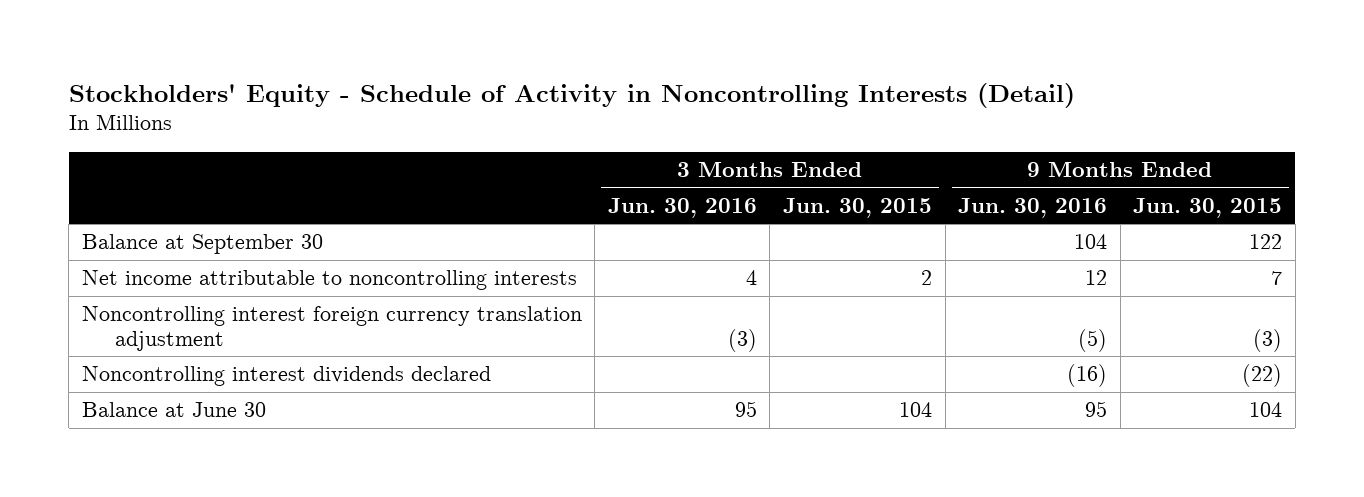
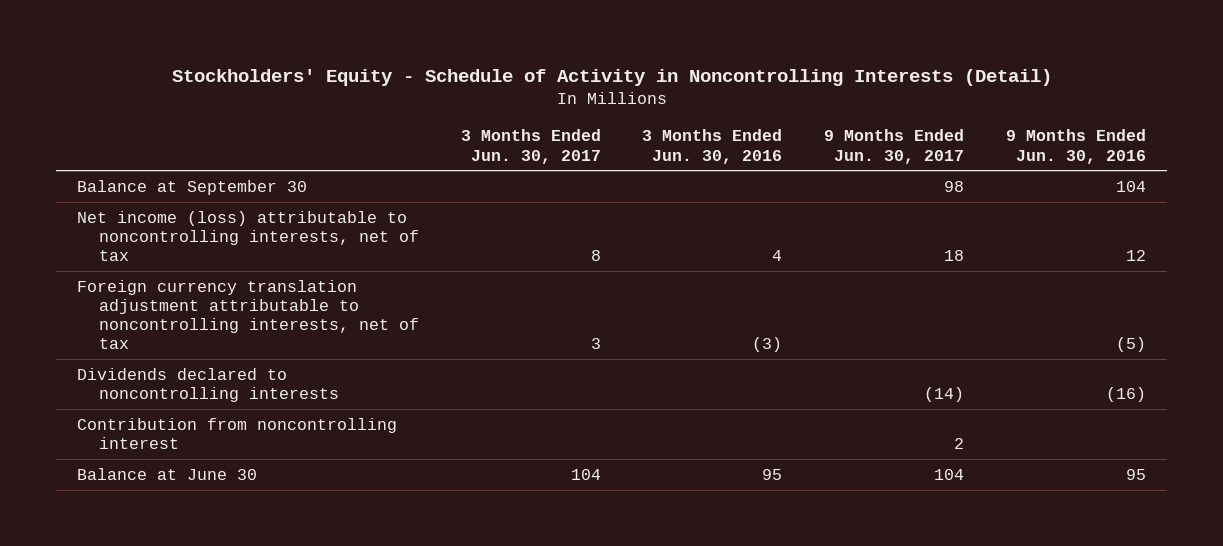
[783,197,933,218] Jun. 30, 2015 -> none
[1133,197,1283,218] Jun. 30, 2015 -> none
none -> [460,129,601,164] 3 Months Ended Jun. 30, 2017
none -> [824,129,965,164] 9 Months Ended Jun. 30, 2017
[81,270,577,291] Net income attributable to noncontrolling interests -> [76,210,419,262] Net income (loss) attributable to noncontrolling interests, net of tax
[81,306,582,351] Noncontrolling interest foreign currency translation adjustment -> [76,279,419,350] Foreign currency translation adjustment attributable to noncontrolling interests, net of tax
[81,366,491,387] Noncontrolling interest dividends declared -> [76,367,339,402] Dividends declared to noncontrolling interests
none -> [76,417,397,449] Contribution from noncontrolling interest

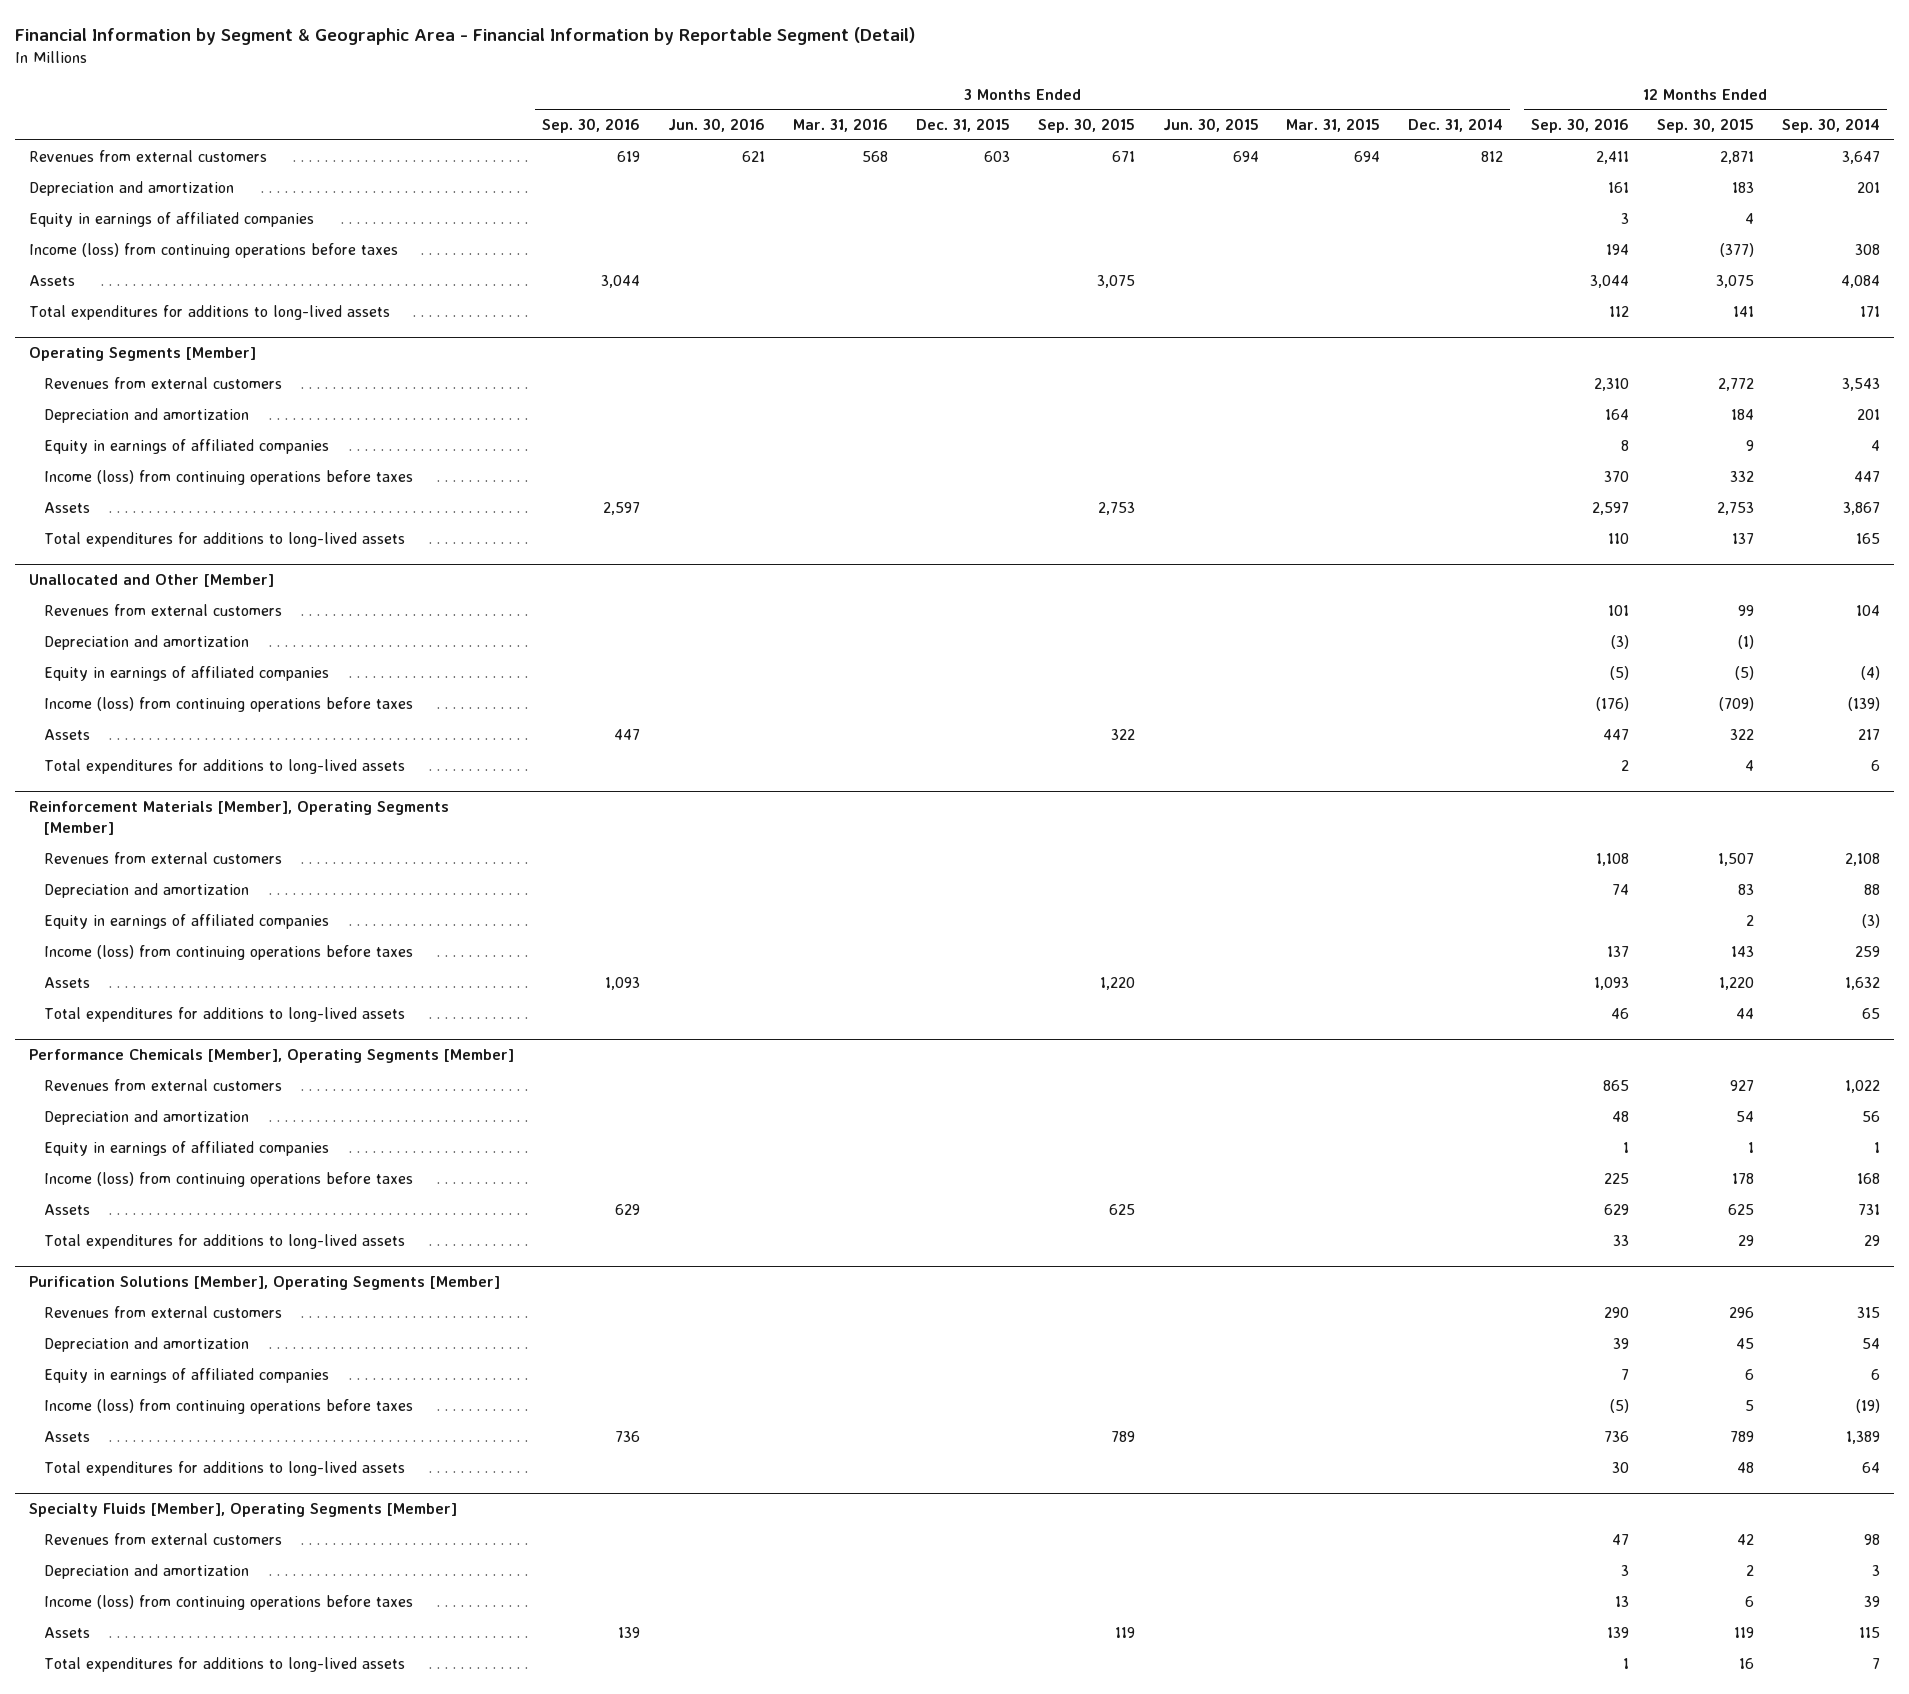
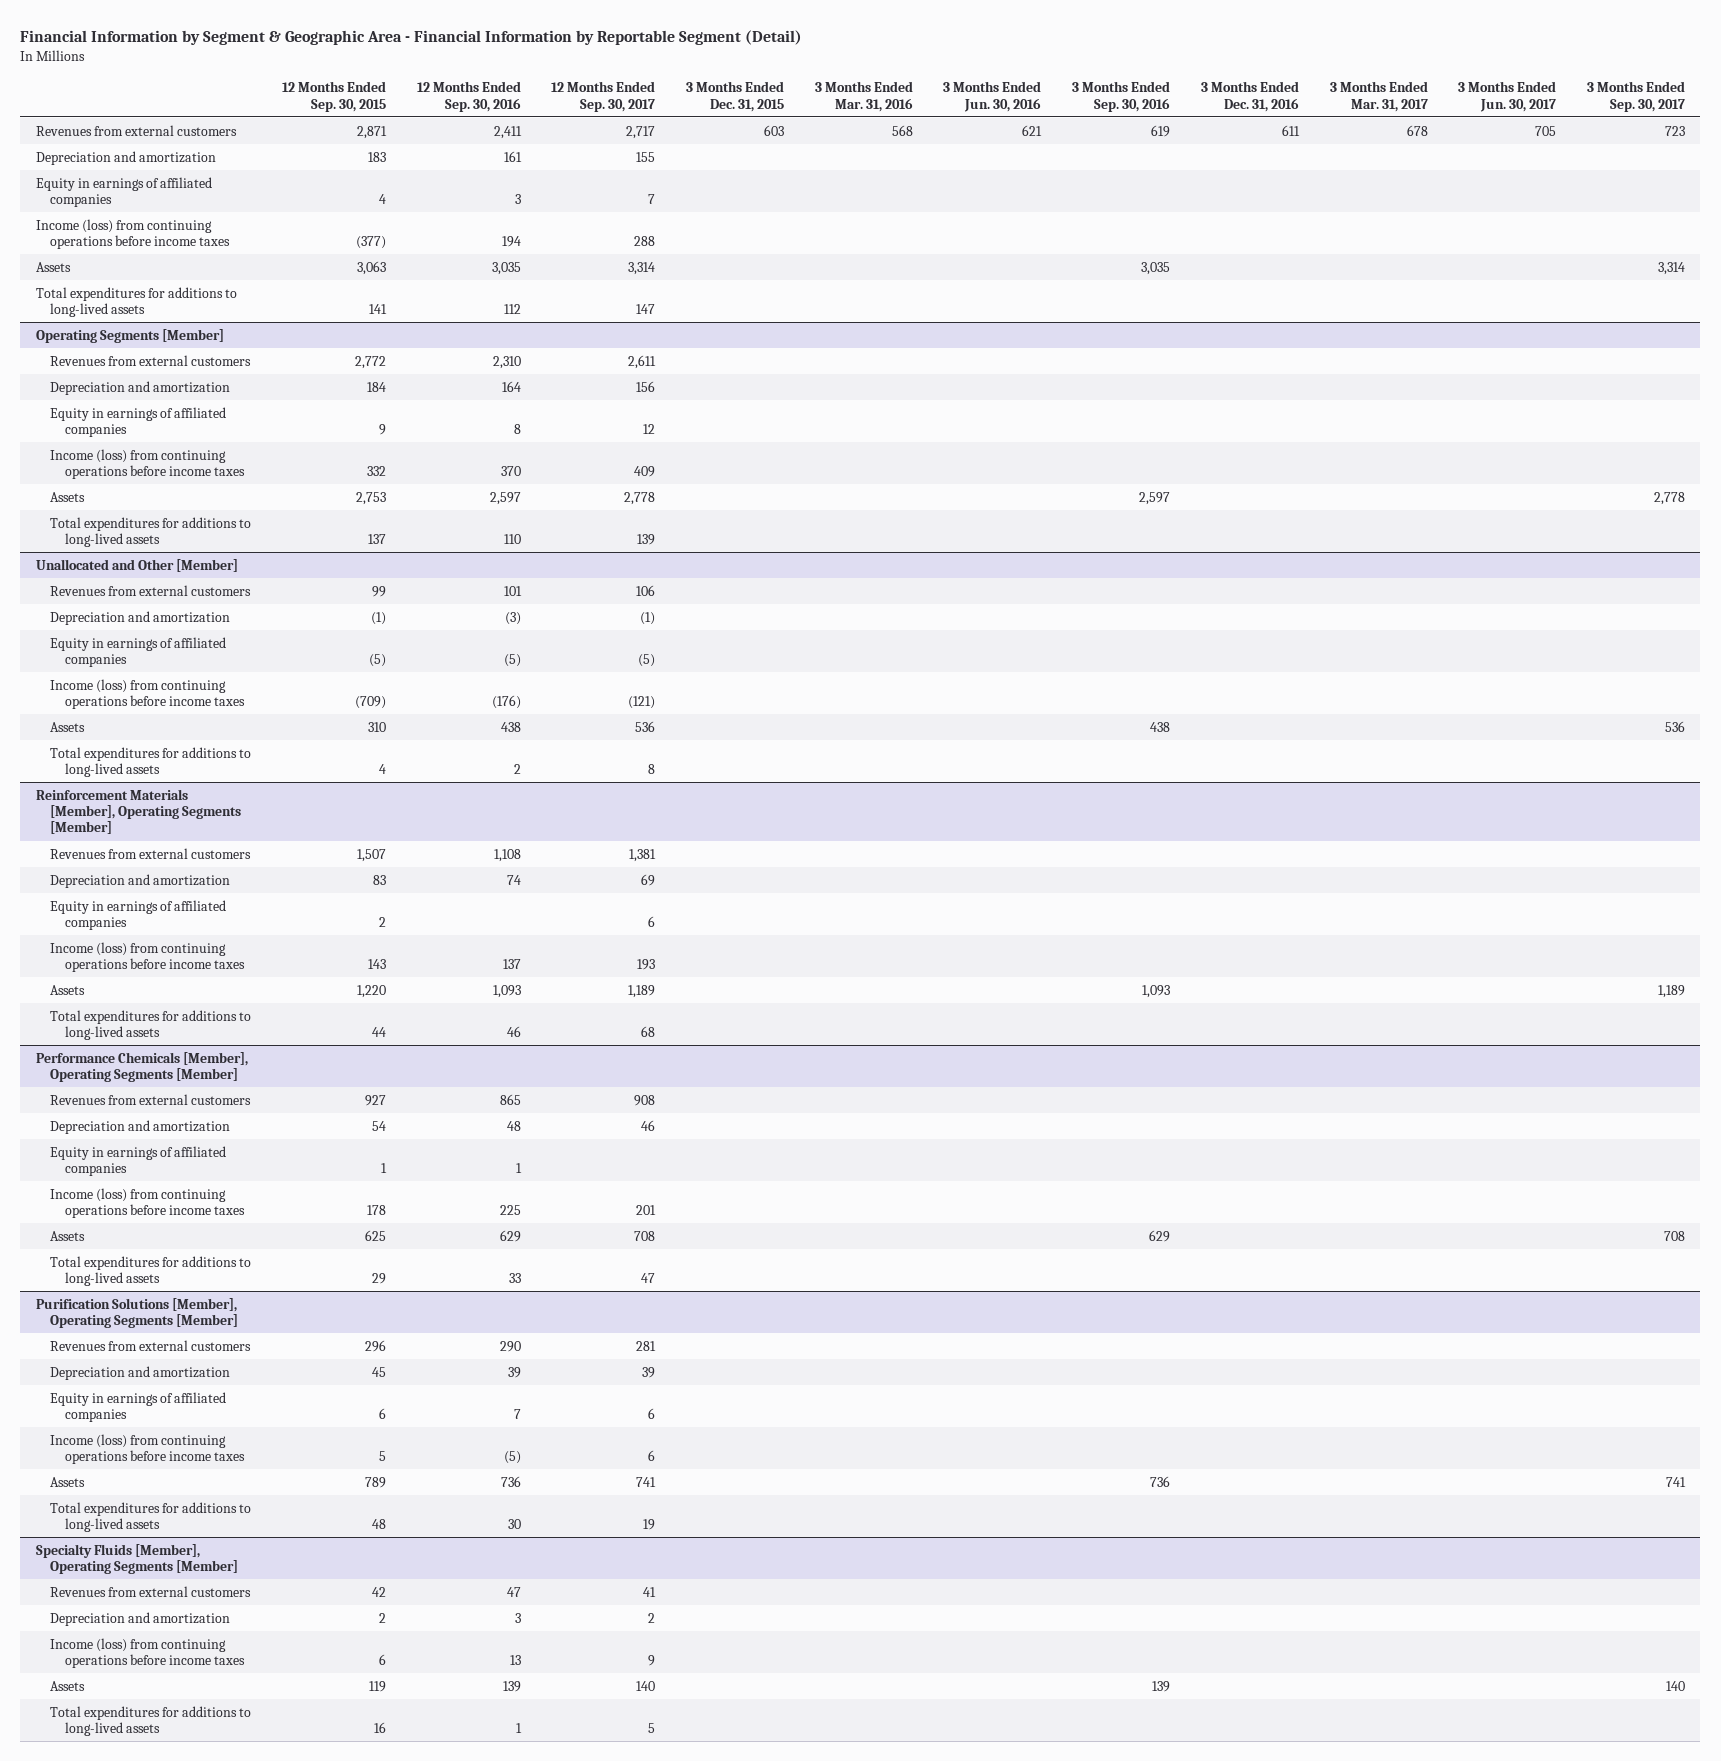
[1037,118,1135,134] Sep. 30, 2015 -> none
[1162,118,1259,133] Jun. 30, 2015 -> none
[1286,118,1381,133] Mar. 31, 2015 -> none
[1408,118,1504,133] Dec. 31, 2014 -> none
[1781,118,1880,134] Sep. 30, 2014 -> none
none -> [551,81,656,112] 12 Months Ended Sep. 30, 2017
none -> [1200,81,1299,112] 3 Months Ended Dec. 31, 2016
none -> [1329,81,1428,112] 3 Months Ended Mar. 31, 2017
none -> [1458,81,1557,112] 3 Months Ended Jun. 30, 2017
none -> [1587,81,1686,112] 3 Months Ended Sep. 30, 2017
[29,242,399,258] Income (loss) from continuing operations before taxes -> [35,218,231,250] Income (loss) from continuing operations before income taxes
[601,274,641,288] 3,044 -> [1141,261,1171,275] 3,035
[1590,274,1630,288] 3,044 -> [491,261,521,275] 3,035
[1715,274,1754,288] 3,075 -> [356,260,386,275] 3,063
[43,469,413,485] Income (loss) from continuing operations before taxes -> [50,448,245,480] Income (loss) from continuing operations before income taxes
[43,696,413,712] Income (loss) from continuing operations before taxes -> [50,678,245,710] Income (loss) from continuing operations before income taxes
[614,728,641,740] 447 -> [1150,721,1171,732] 438
[1603,728,1630,740] 447 -> [500,721,521,732] 438
[1729,728,1754,740] 322 -> [367,721,386,732] 310
[43,944,413,960] Income (loss) from continuing operations before taxes -> [50,941,245,973] Income (loss) from continuing operations before income taxes
[43,1171,413,1187] Income (loss) from continuing operations before taxes -> [50,1187,245,1219] Income (loss) from continuing operations before income taxes
[43,1398,413,1414] Income (loss) from continuing operations before taxes -> [50,1433,245,1465] Income (loss) from continuing operations before income taxes
[43,1594,413,1610] Income (loss) from continuing operations before taxes -> [50,1637,245,1669] Income (loss) from continuing operations before income taxes

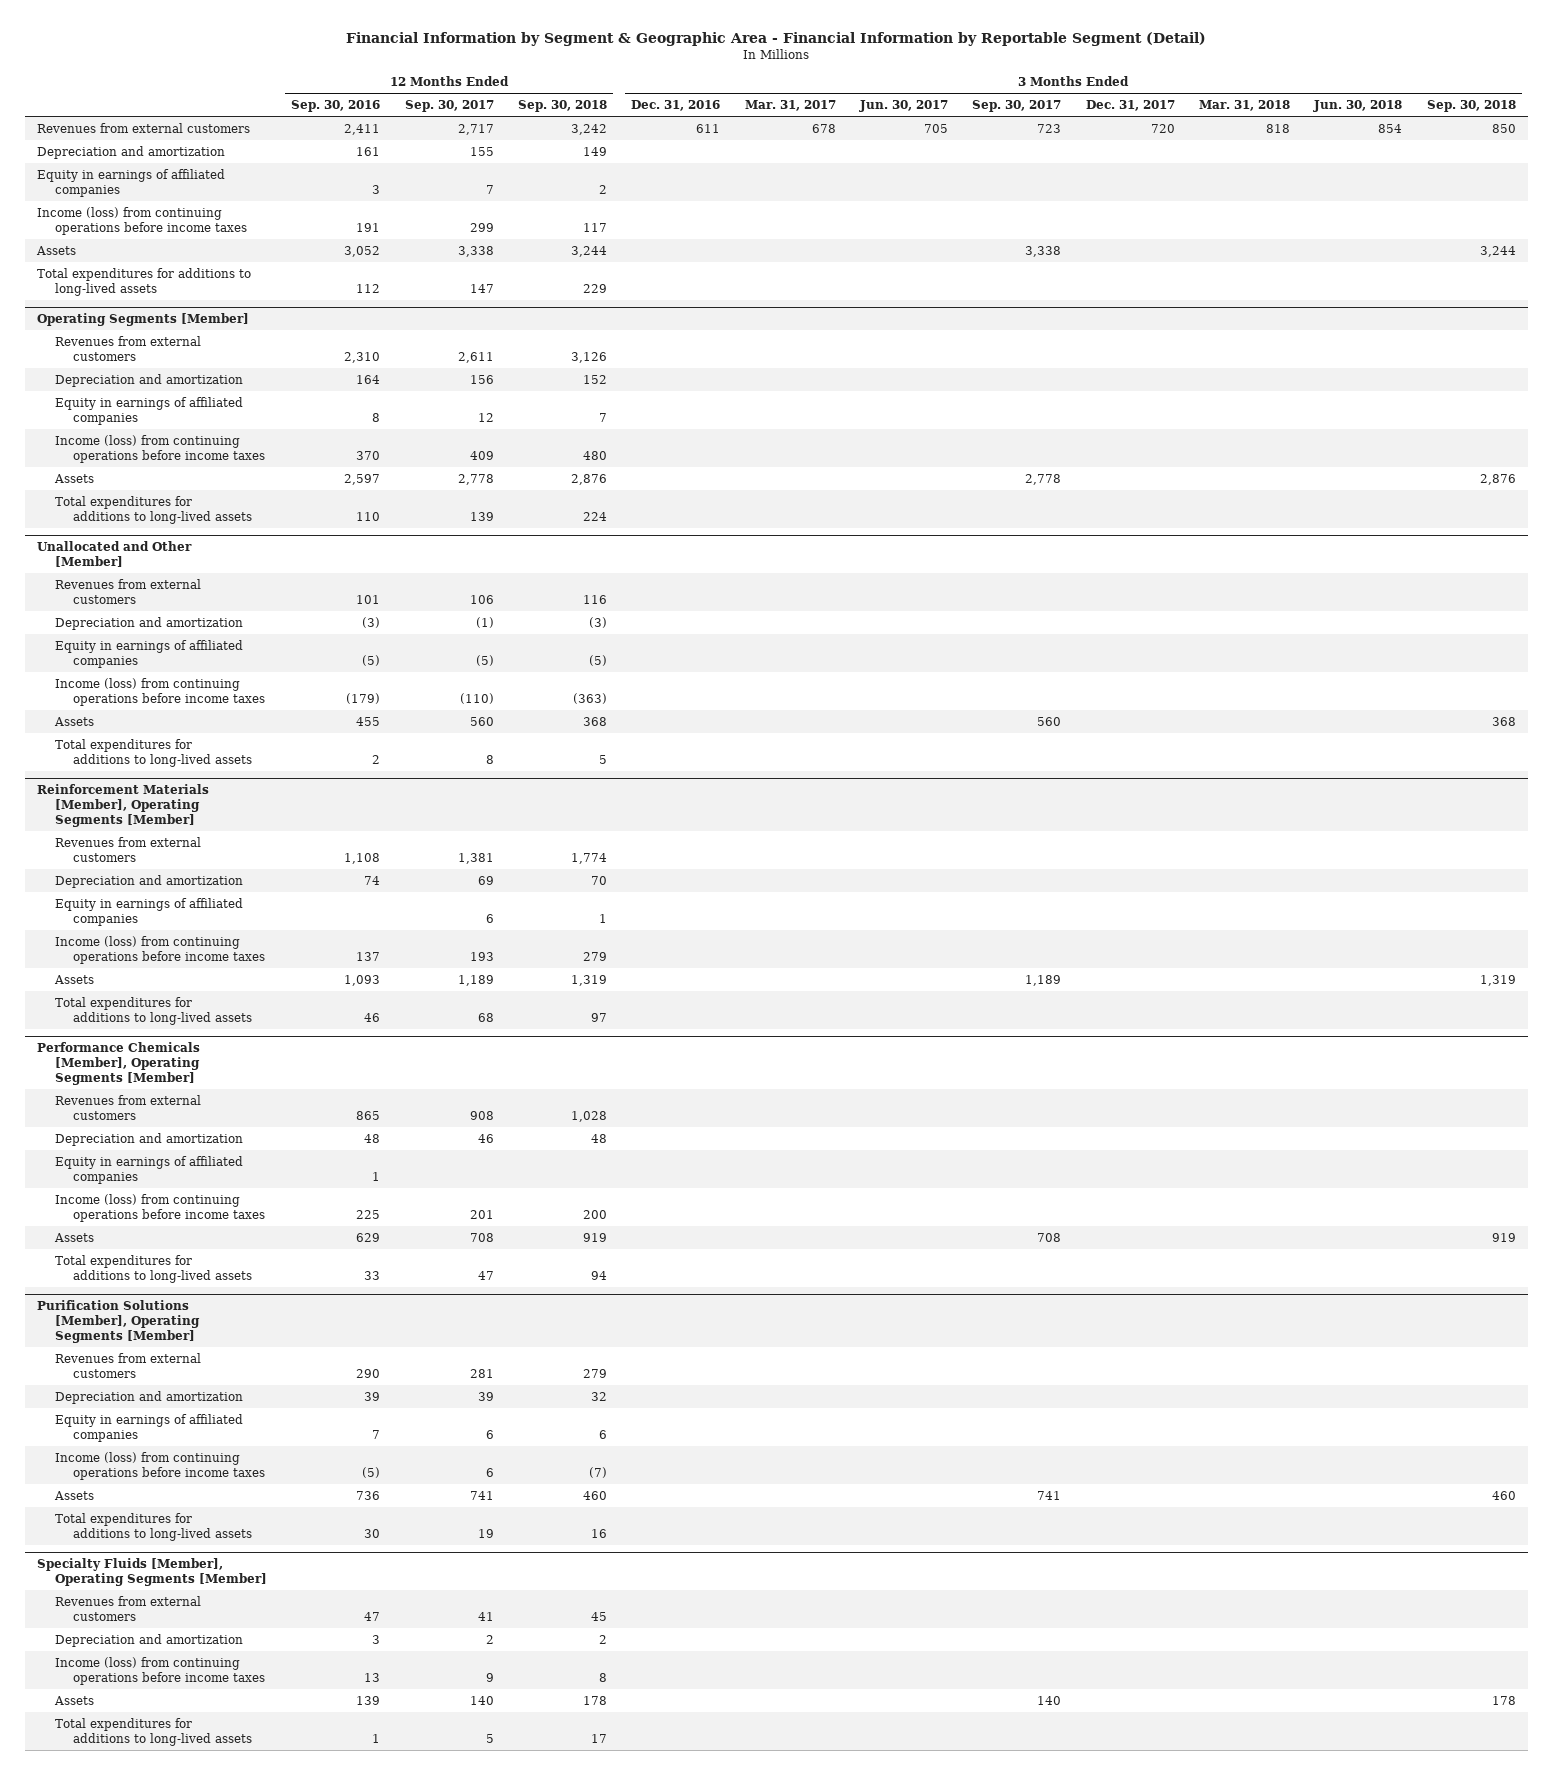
[281,81,386,112] 12 Months Ended Sep. 30, 2015 -> none
[685,81,784,112] 3 Months Ended Dec. 31, 2015 -> none
[814,81,913,112] 3 Months Ended Mar. 31, 2016 -> none
[943,81,1042,112] 3 Months Ended Jun. 30, 2016 -> none
[1072,81,1171,112] 3 Months Ended Sep. 30, 2016 -> none
none -> [517,100,607,113] Sep. 30, 2018
none -> [1085,100,1175,112] Dec. 31, 2017
none -> [1198,100,1290,112] Mar. 31, 2018
none -> [1313,100,1403,113] Jun. 30, 2018
none -> [1426,100,1516,113] Sep. 30, 2018
[501,236,521,248] 194 -> [356,222,381,232] 191
[634,236,656,247] 288 -> [469,222,494,232] 299
[491,261,521,275] 3,035 -> [344,245,381,257] 3,052
[628,261,656,275] 3,314 -> [457,245,494,257] 3,338
[1658,261,1686,275] 3,314 -> [1025,245,1062,257] 3,338
[491,695,521,710] (176) -> [346,692,381,704] (179)
[628,696,656,710] (121) -> [459,692,494,704] (110)
[500,721,521,732] 438 -> [356,716,381,726] 455
[635,720,656,732] 536 -> [469,716,494,726] 560
[1665,720,1686,732] 536 -> [1037,716,1062,726] 560

